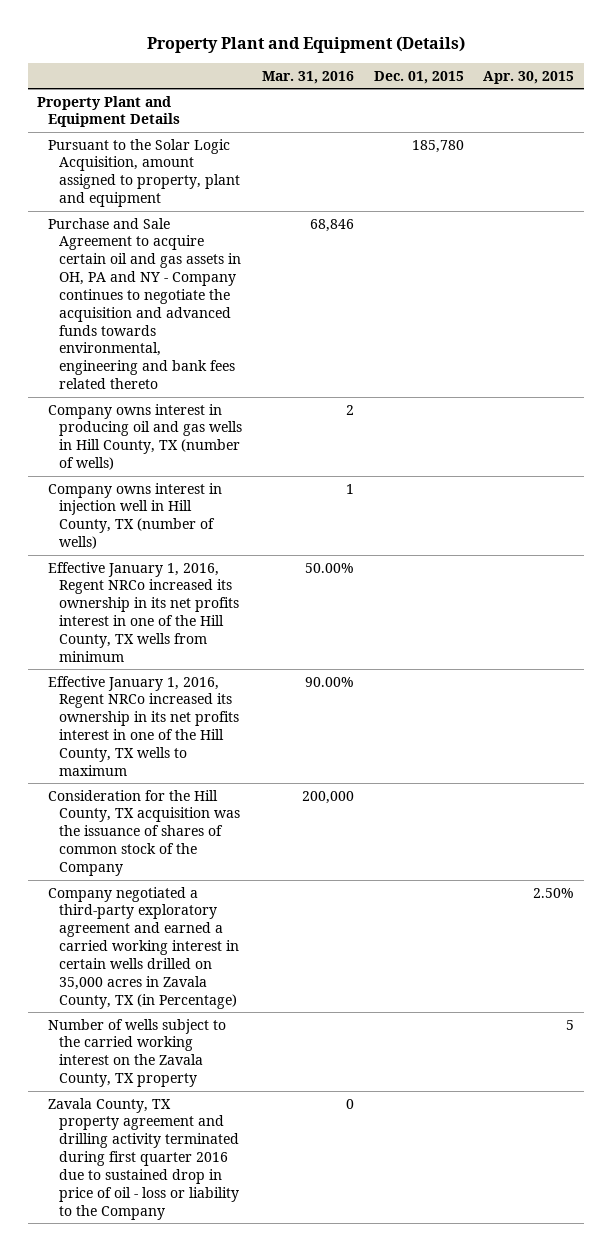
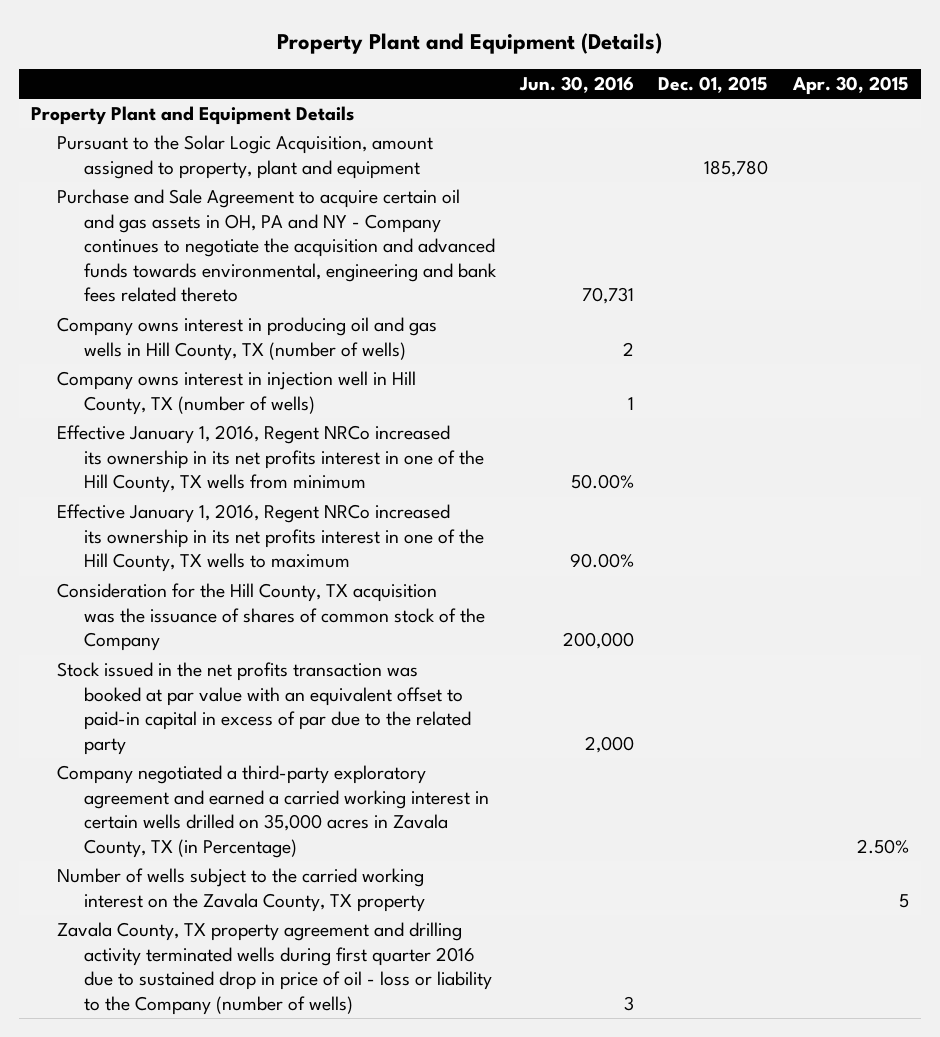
[261,70,354,84] Mar. 31, 2016 -> none
none -> [519,75,635,93] Jun. 30, 2016
none -> [57,662,471,755] Stock issued in the net profits transaction was booked at par value with an equivalent offset to paid-in capital in excess of par due to the related party
[48,1097,240,1220] Zavala County, TX property agreement and drilling activity terminated during first quarter 2016 due to sustained drop in price of oil - loss or liability to the Company -> [57,922,492,1015] Zavala County, TX property agreement and drilling activity terminated wells during first quarter 2016 due to sustained drop in price of oil - loss or liability to the Company (number of wells)

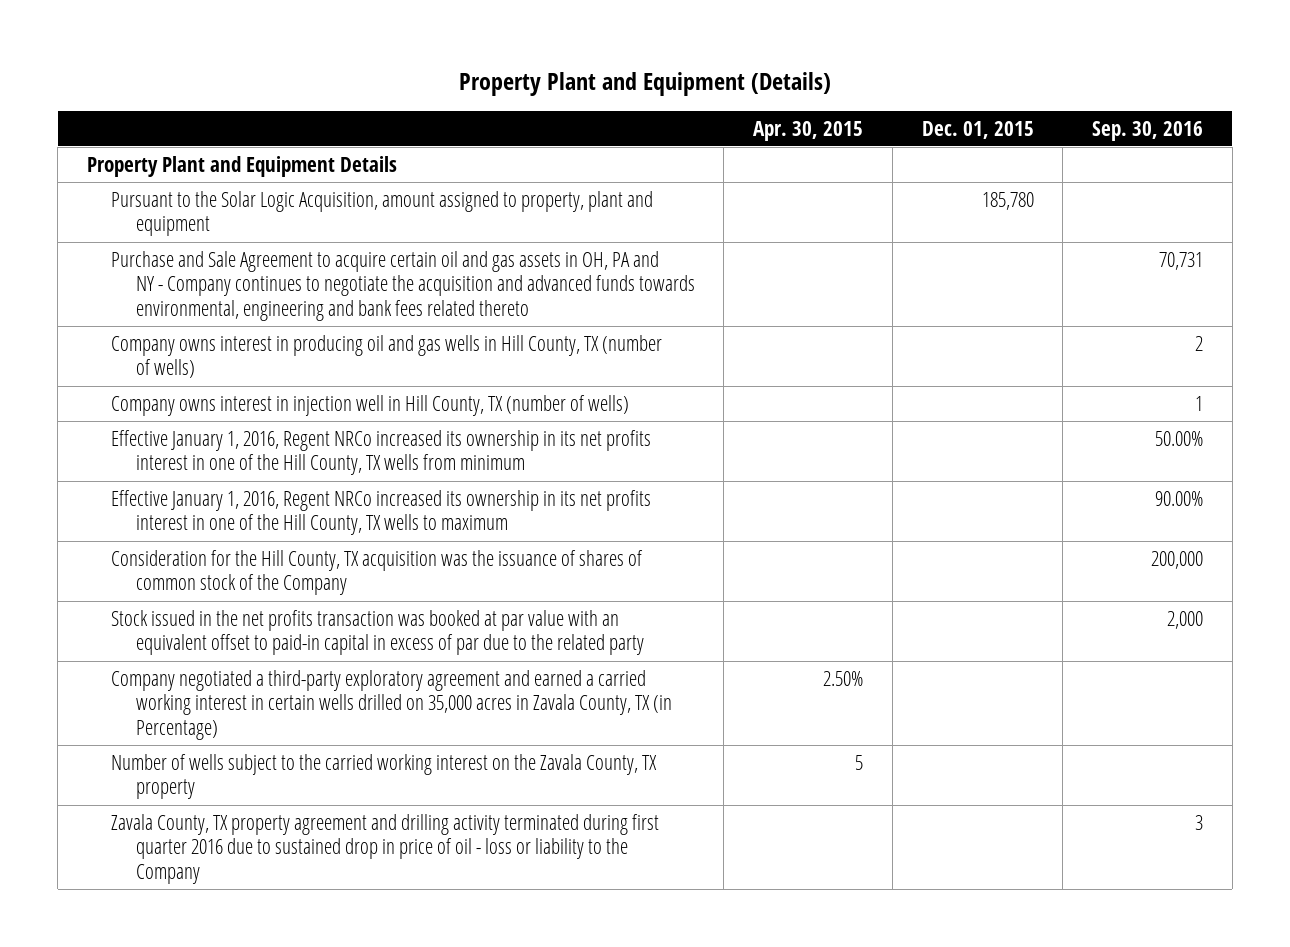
[519,75,635,93] Jun. 30, 2016 -> none
none -> [1092,120,1204,141] Sep. 30, 2016
[57,922,492,1015] Zavala County, TX property agreement and drilling activity terminated wells during first quarter 2016 due to sustained drop in price of oil - loss or liability to the Company (number of wells) -> [111,813,660,884] Zavala County, TX property agreement and drilling activity terminated during first quarter 2016 due to sustained drop in price of oil - loss or liability to the Company

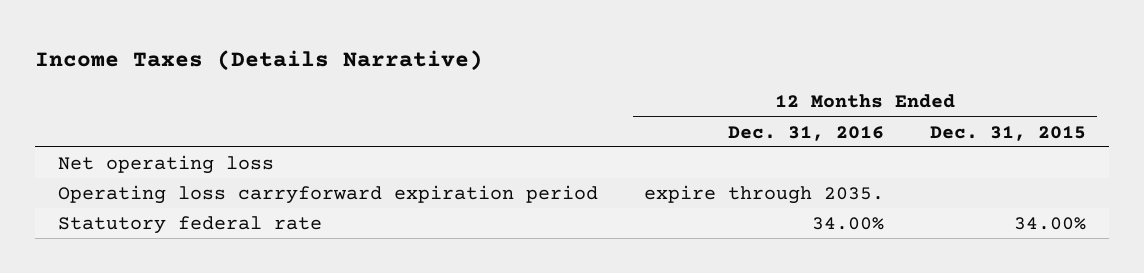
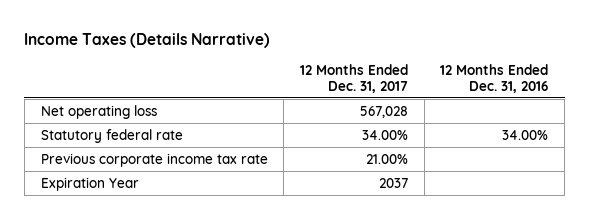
[929,125,1086,141] Dec. 31, 2015 -> none
none -> [300,63,409,93] 12 Months Ended Dec. 31, 2017
[58,184,599,204] Operating loss carryforward expiration period -> none
none -> [40,152,268,167] Previous corporate income tax rate
none -> [40,176,139,191] Expiration Year

